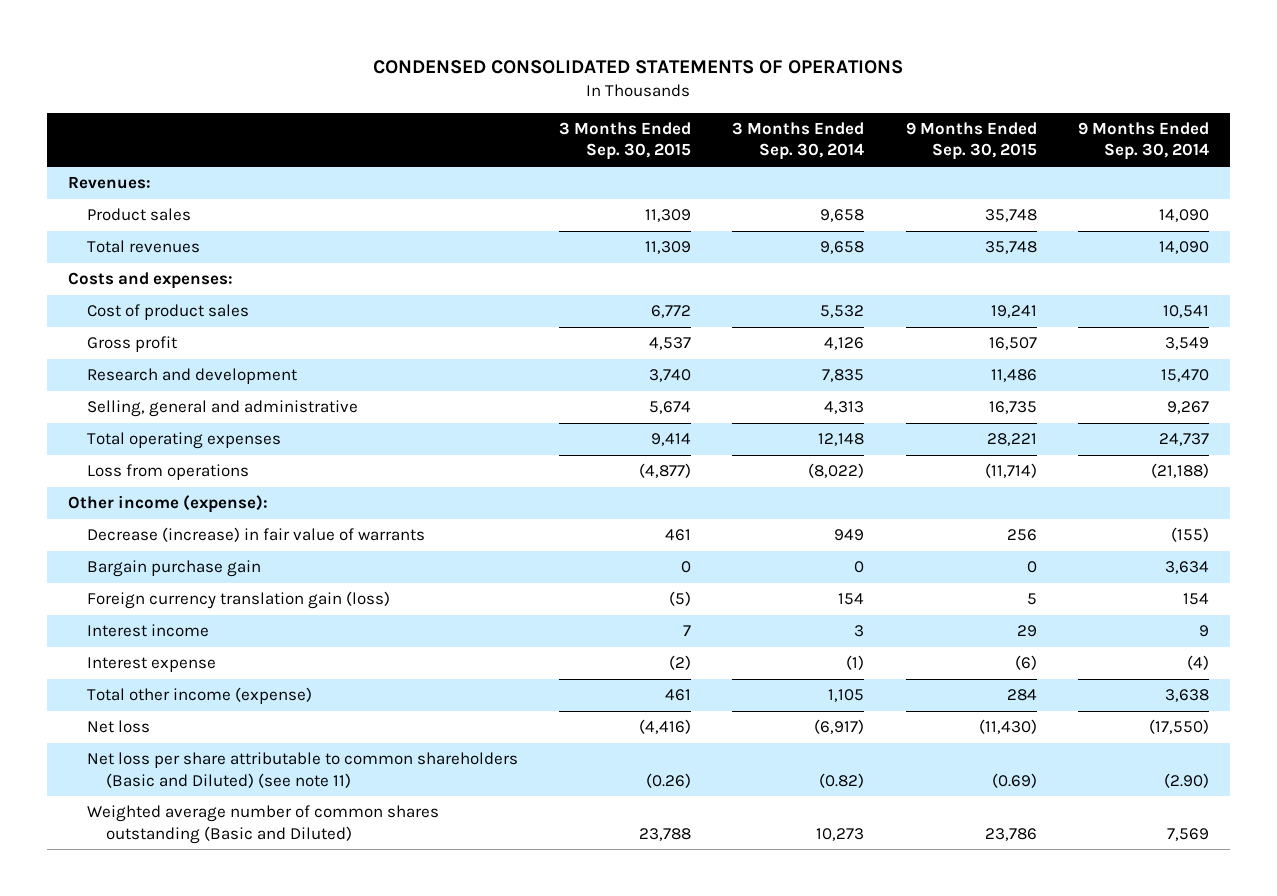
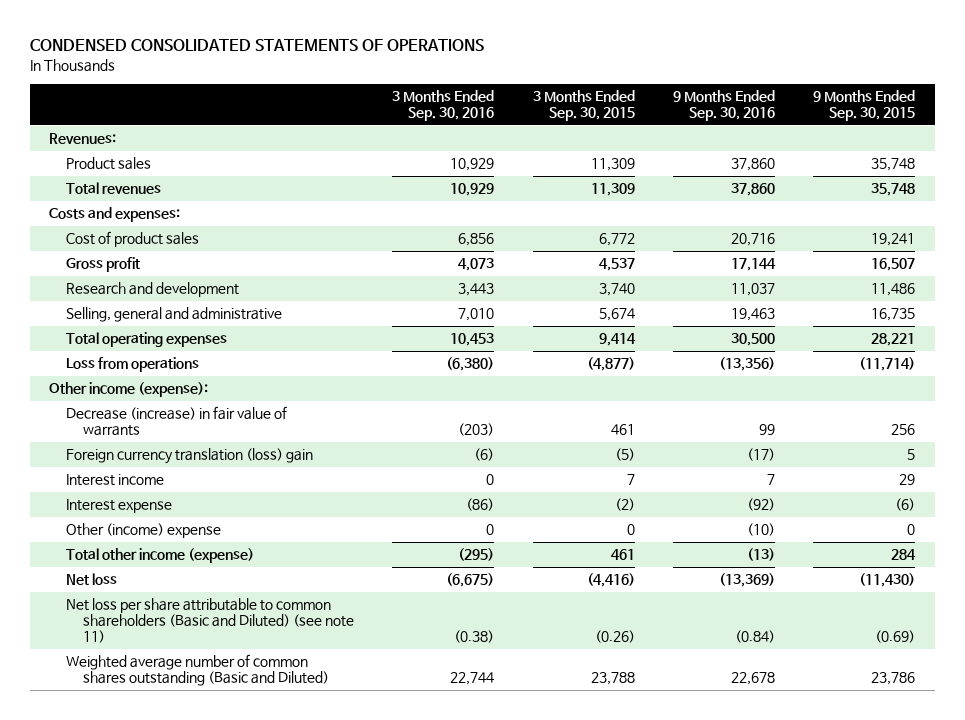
[732,121,865,161] 3 Months Ended Sep. 30, 2014 -> none
[1078,121,1210,161] 9 Months Ended Sep. 30, 2014 -> none
none -> [392,90,495,122] 3 Months Ended Sep. 30, 2016
none -> [673,90,776,122] 9 Months Ended Sep. 30, 2016
[86,560,261,578] Bargain purchase gain -> none
[86,591,390,610] Foreign currency translation gain (loss) -> [65,448,313,465] Foreign currency translation (loss) gain
none -> [65,523,221,539] Other (income) expense

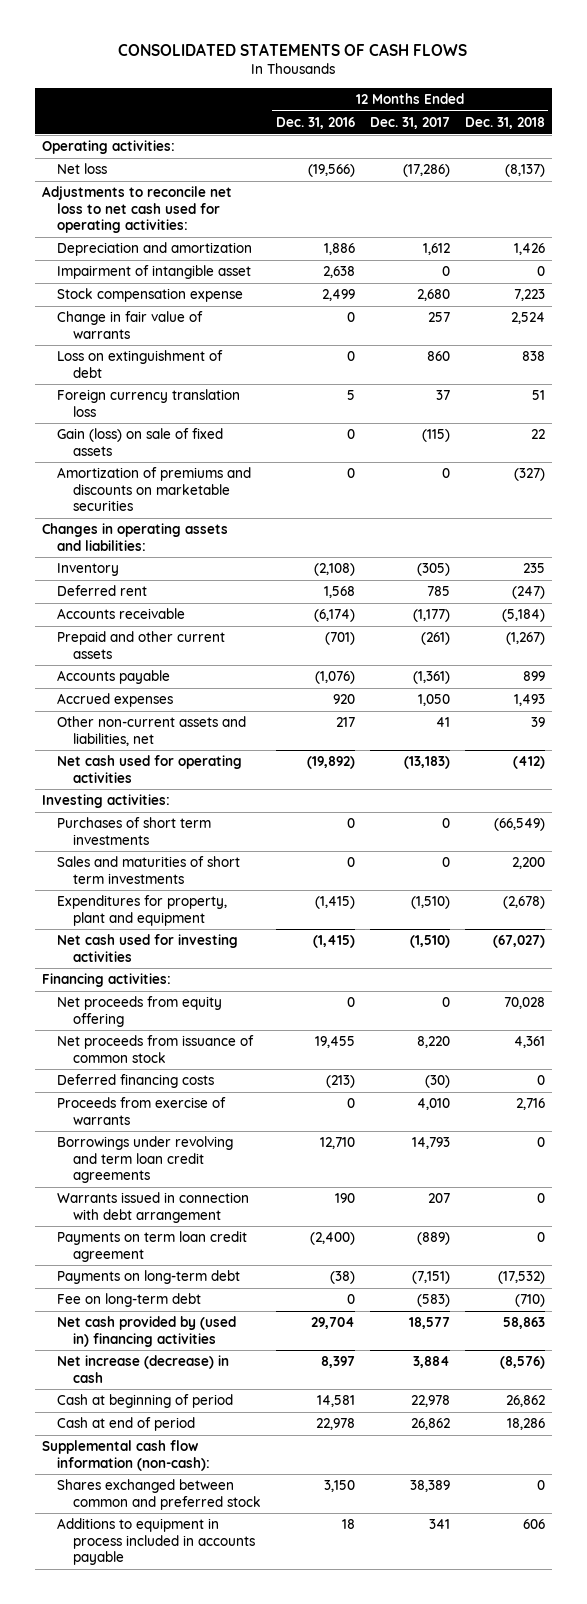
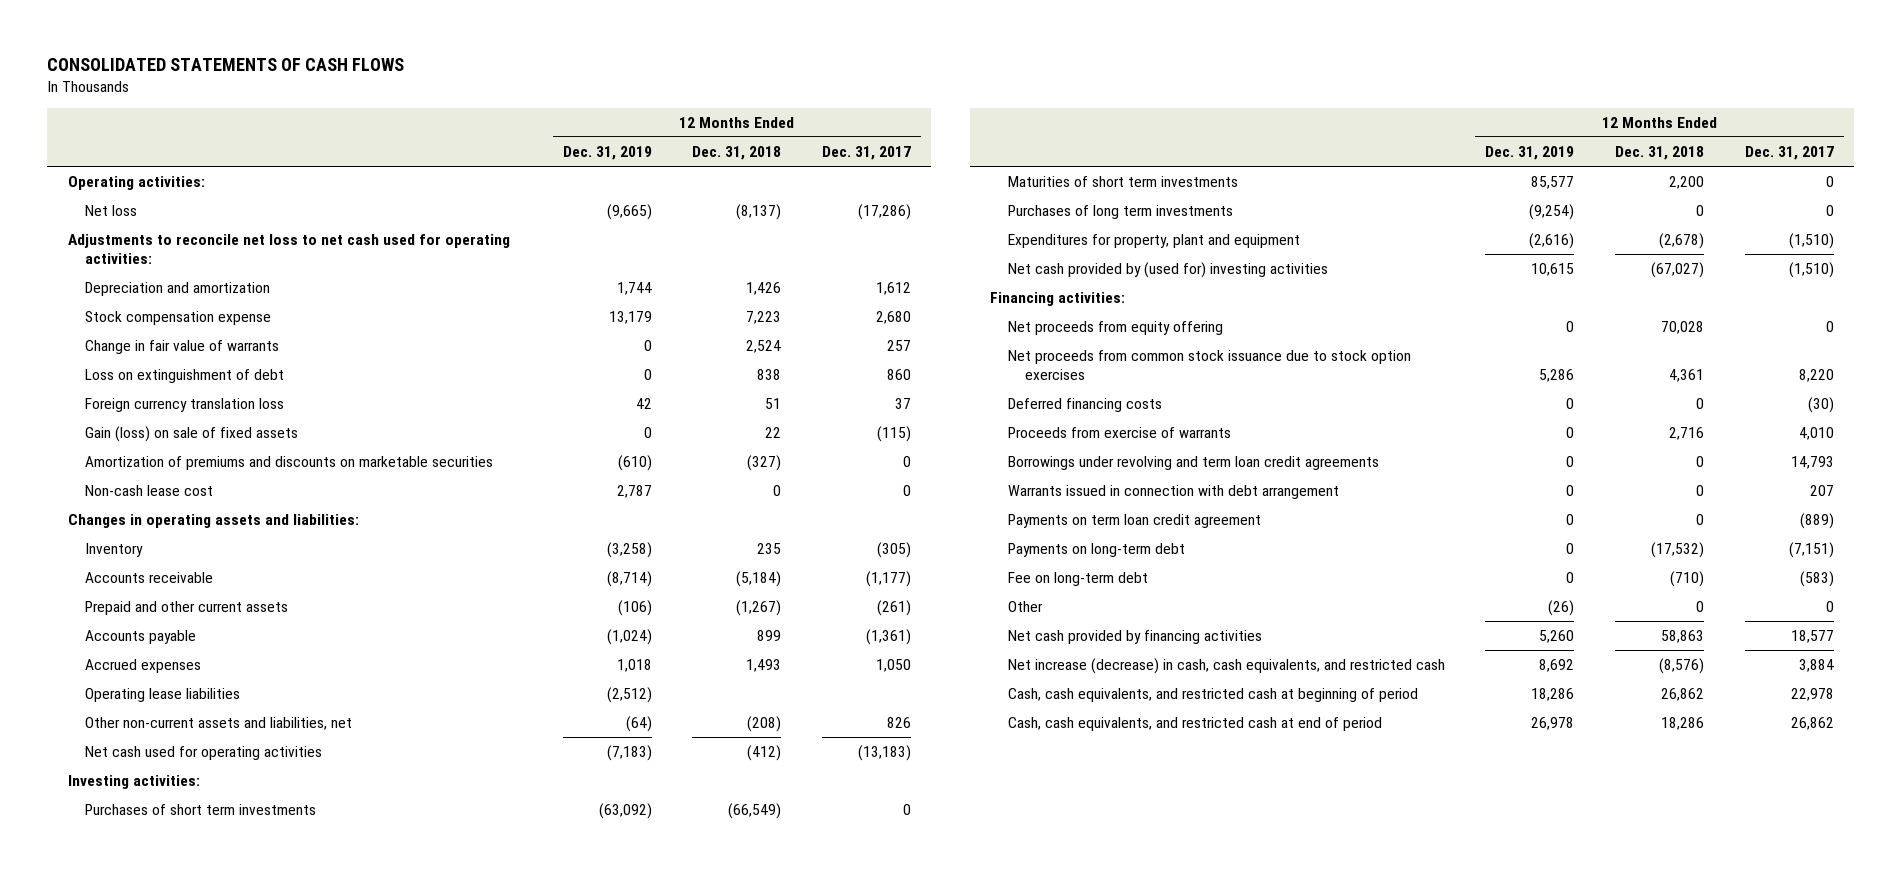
[275,117,355,130] Dec. 31, 2016 -> none
none -> [562,146,652,161] Dec. 31, 2019
[57,265,252,280] Impairment of intangible asset -> none
none -> [85,485,214,497] Non-cash lease cost
[57,585,148,597] Deferred rent -> none
none -> [85,688,241,703] Operating lease liabilities
[435,717,450,728] 41 -> [886,717,911,729] 826
[530,717,545,728] 39 -> [747,716,782,733] (208)
[57,856,241,884] Sales and maturities of short term investments -> [1007,176,1238,188] Maturities of short term investments
none -> [1007,205,1233,220] Purchases of long term investments
[57,934,239,962] Net cash used for investing activities -> [1007,262,1328,279] Net cash provided by (used for) investing activities
[57,1035,255,1063] Net proceeds from issuance of common stock -> [1007,350,1411,380] Net proceeds from common stock issuance due to stock option exercises
[42,1440,211,1471] Supplemental cash flow information (non-cash): -> none
[57,1479,261,1510] Shares exchanged between common and preferred stock -> none
[57,1518,255,1565] Additions to equipment in process included in accounts payable -> none
none -> [1007,601,1043,613] Other
[57,1316,237,1347] Net cash provided by (used in) financing activities -> [1007,630,1262,645] Net cash provided by financing activities
[57,1355,230,1383] Net increase (decrease) in cash -> [1007,658,1445,675] Net increase (decrease) in cash, cash equivalents, and restricted cash
[57,1394,234,1409] Cash at beginning of period -> [1007,688,1418,703] Cash, cash equivalents, and restricted cash at beginning of period
[57,1417,196,1432] Cash at end of period -> [1007,717,1382,732] Cash, cash equivalents, and restricted cash at end of period

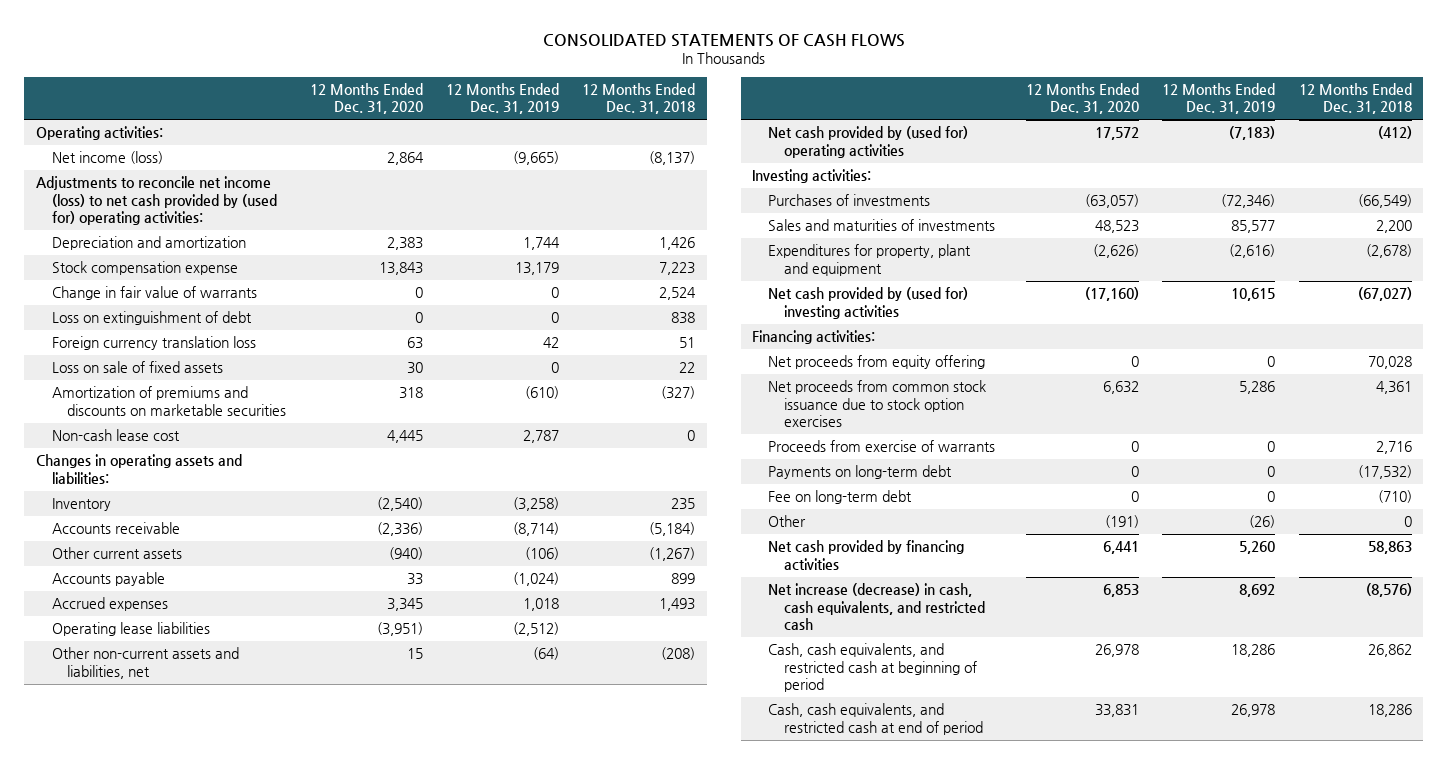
[821,146,911,161] Dec. 31, 2017 -> none
none -> [309,83,423,115] 12 Months Ended Dec. 31, 2020
[85,205,138,217] Net loss -> [51,151,163,165] Net income (loss)
[67,234,510,264] Adjustments to reconcile net loss to net cash used for operating activities: -> [35,176,277,225] Adjustments to reconcile net income (loss) to net cash provided by (used for) operating activities:
[85,426,299,443] Gain (loss) on sale of fixed assets -> [51,361,223,374] Loss on sale of fixed assets
[85,601,289,616] Prepaid and other current assets -> [51,547,182,560] Other current assets
[85,746,323,761] Net cash used for operating activities -> [768,126,969,158] Net cash provided by (used for) operating activities
[1007,205,1233,220] Purchases of long term investments -> none
[85,804,317,816] Purchases of short term investments -> [768,194,931,207] Purchases of investments
[598,803,652,820] (63,092) -> [1221,194,1276,209] (72,346)
[1007,176,1238,188] Maturities of short term investments -> [768,219,996,232] Sales and maturities of investments
[1007,398,1162,413] Deferred financing costs -> none
[1007,456,1379,471] Borrowings under revolving and term loan credit agreements -> none
[1007,485,1339,500] Warrants issued in connection with debt arrangement -> none
[1007,514,1261,529] Payments on term loan credit agreement -> none

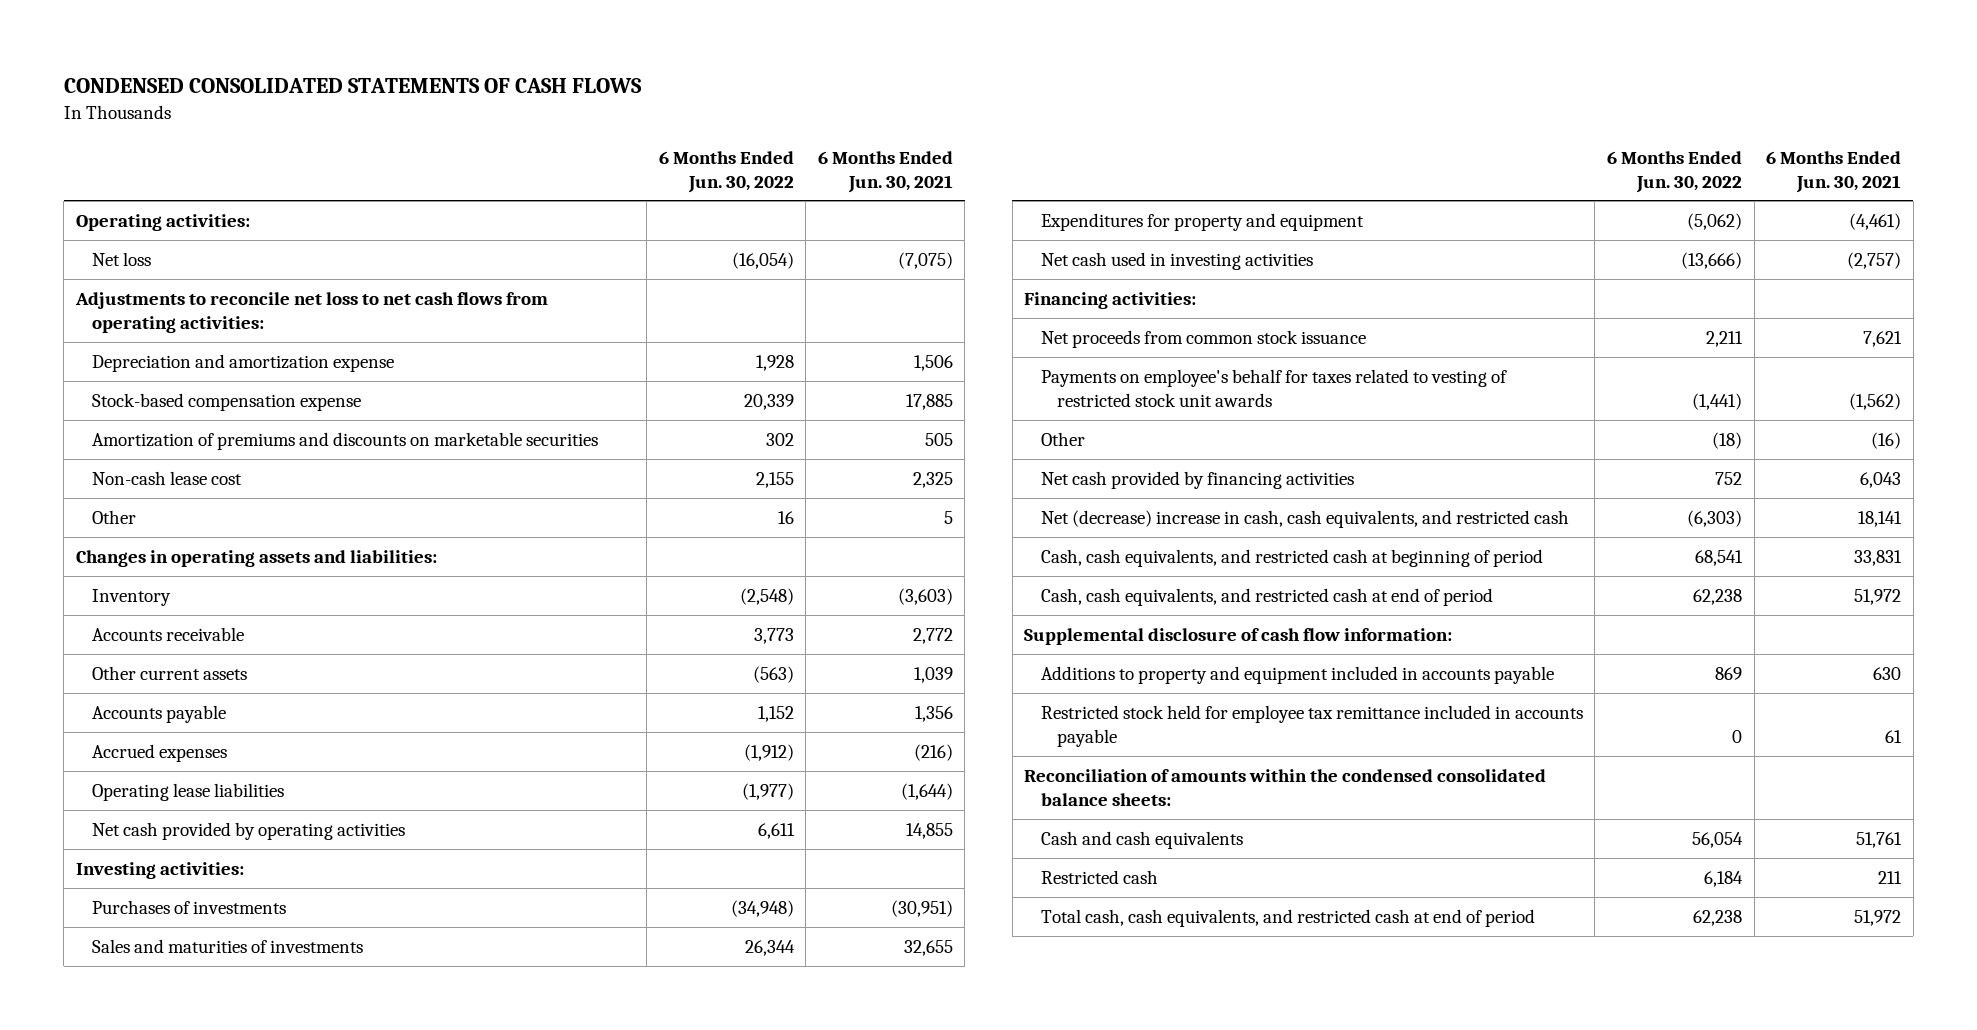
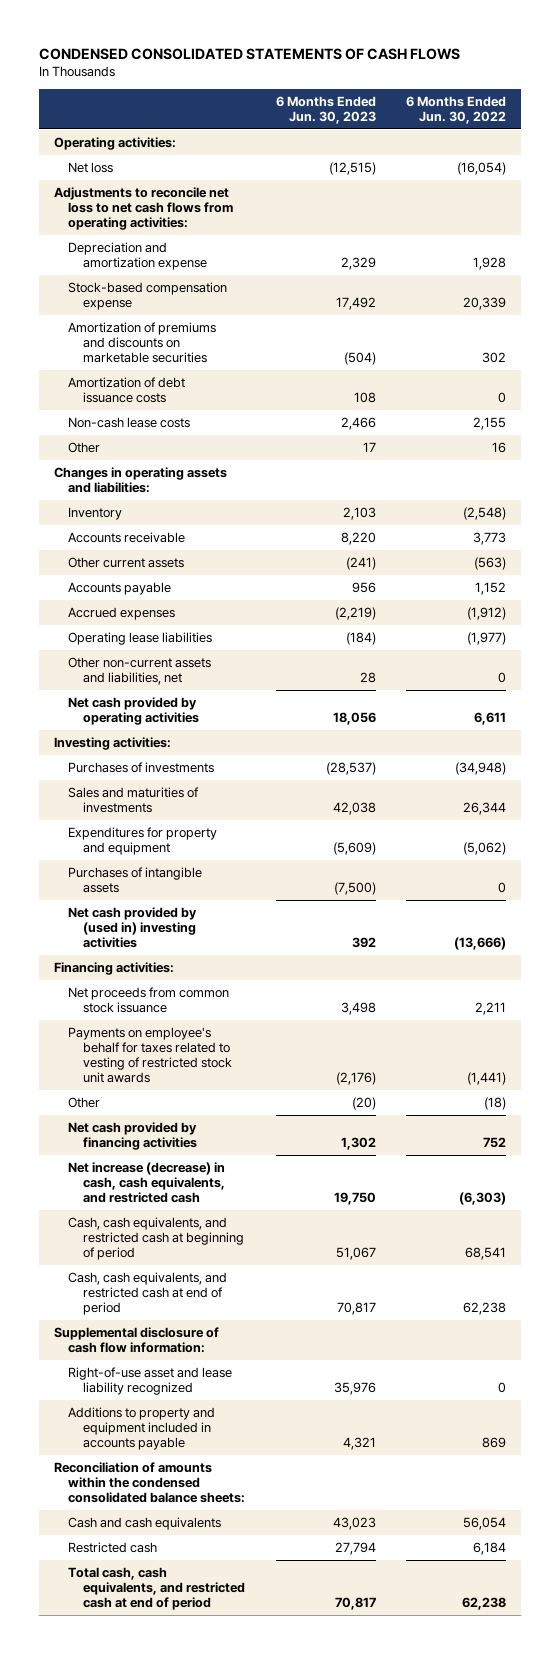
[817,150,953,193] 6 Months Ended Jun. 30, 2021 -> none
none -> [275,95,376,124] 6 Months Ended Jun. 30, 2023
none -> [68,376,186,403] Amortization of debt issuance costs
[92,470,243,485] Non-cash lease cost -> [68,416,191,428] Non-cash lease costs
none -> [68,656,212,685] Other non-current assets and liabilities, net
none -> [68,866,203,893] Purchases of intangible assets
[1040,251,1313,270] Net cash used in investing activities -> [68,906,198,949] Net cash provided by (used in) investing activities
[1040,509,1569,528] Net (decrease) increase in cash, cash equivalents, and restricted cash -> [68,1161,226,1204] Net increase (decrease) in cash, cash equivalents, and restricted cash
none -> [68,1366,233,1395] Right-of-use asset and lease liability recognized
[1040,704,1583,747] Restricted stock held for employee tax remittance included in accounts payable -> none

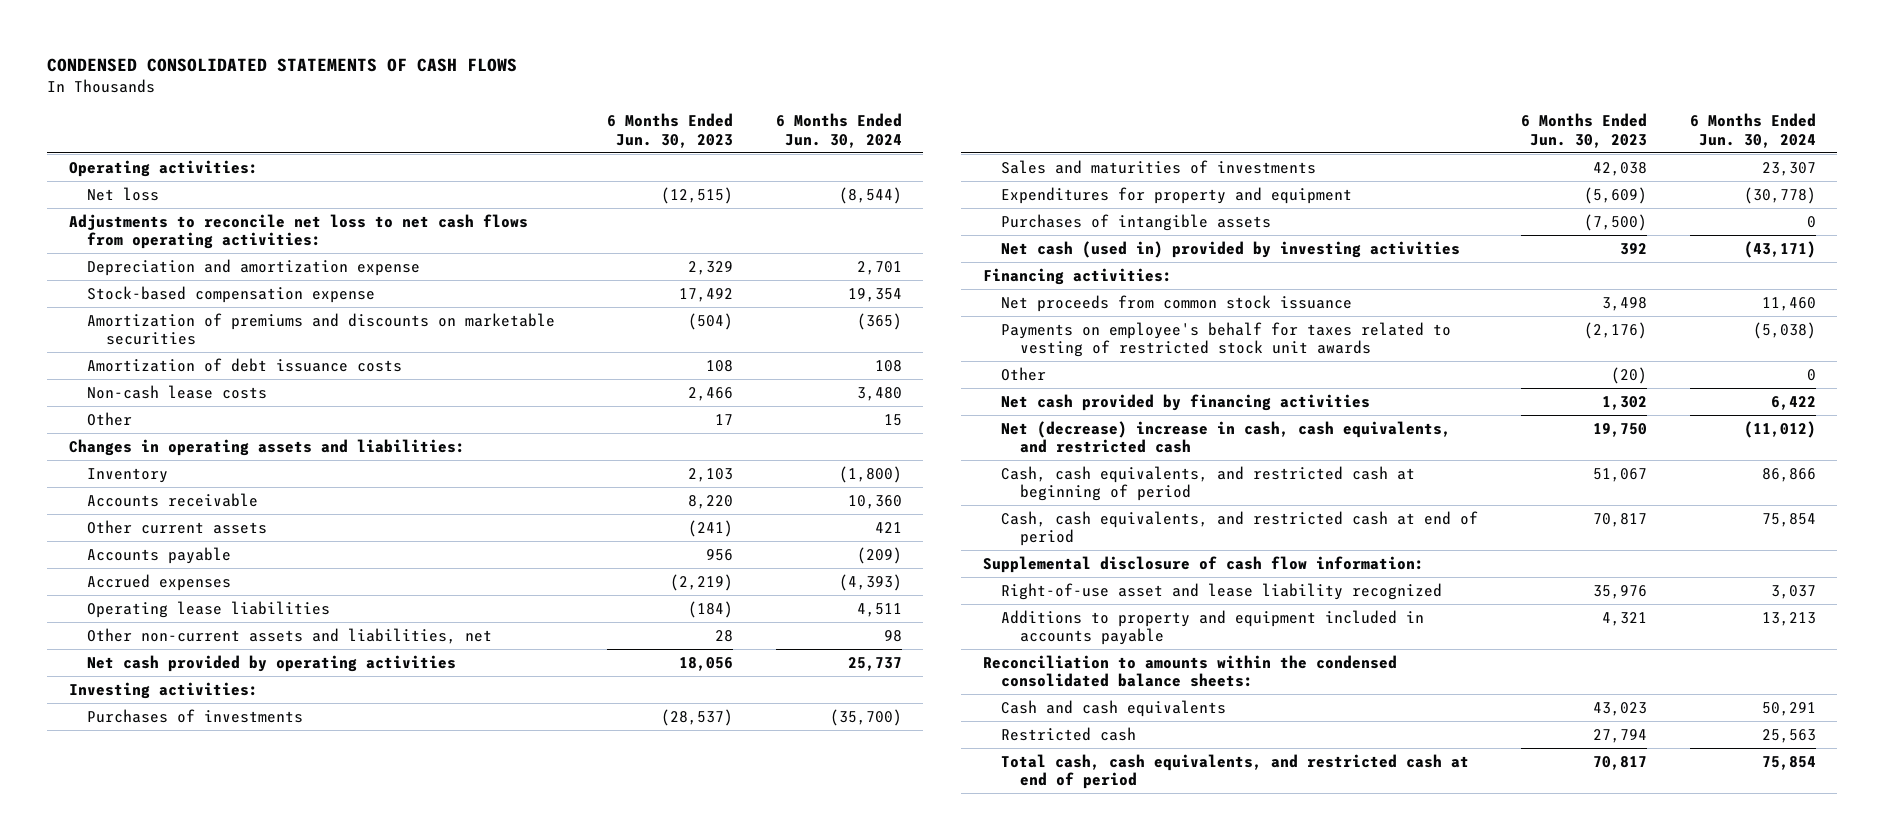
[406,95,507,124] 6 Months Ended Jun. 30, 2022 -> none
none -> [775,113,902,148] 6 Months Ended Jun. 30, 2024
[68,906,198,949] Net cash provided by (used in) investing activities -> [1001,240,1461,258] Net cash (used in) provided by investing activities
[68,1161,226,1204] Net increase (decrease) in cash, cash equivalents, and restricted cash -> [1001,420,1452,454] Net (decrease) increase in cash, cash equivalents, and restricted cash
[54,1461,246,1504] Reconciliation of amounts within the condensed consolidated balance sheets: -> [982,654,1397,688] Reconciliation to amounts within the condensed consolidated balance sheets:

